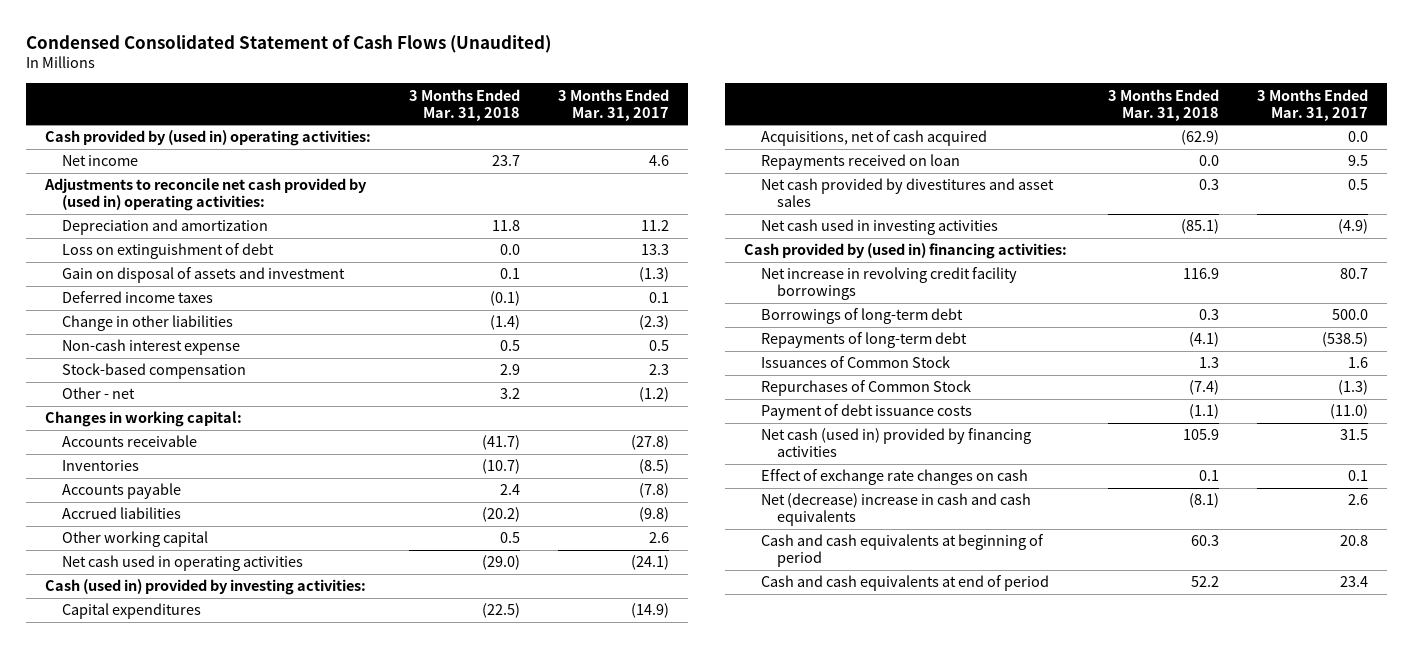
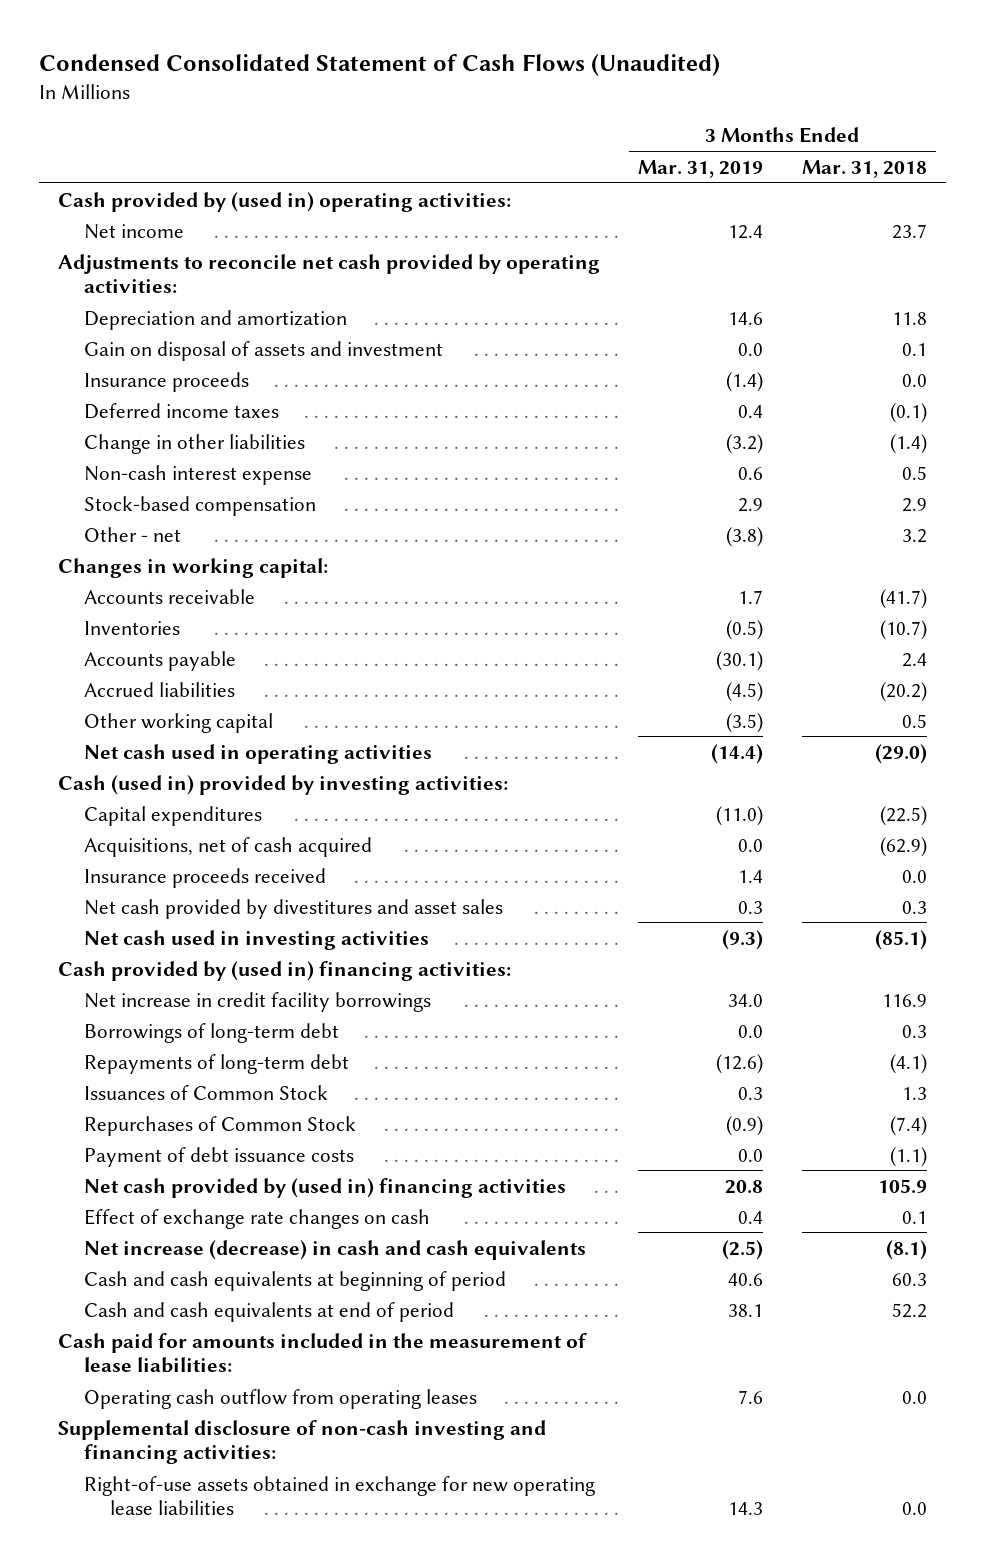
[558,88,670,121] 3 Months Ended Mar. 31, 2017 -> none
none -> [638,159,764,178] Mar. 31, 2019
[43,178,367,212] Adjustments to reconcile net cash provided by (used in) operating activities: -> [57,253,600,294] Adjustments to reconcile net cash provided by operating activities:
[61,243,274,260] Loss on extinguishment of debt -> none
none -> [83,371,249,392] Insurance proceeds
[760,154,960,171] Repayments received on loan -> none
none -> [83,867,326,888] Insurance proceeds received
[760,267,1017,301] Net increase in revolving credit facility borrowings -> [83,991,431,1012] Net increase in credit facility borrowings
[760,428,1031,458] Net cash (used in) provided by financing activities -> [83,1177,566,1198] Net cash provided by (used in) financing activities
[760,493,1031,527] Net (decrease) increase in cash and cash equivalents -> [83,1239,586,1260] Net increase (decrease) in cash and cash equivalents
none -> [57,1332,587,1374] Cash paid for amounts included in the measurement of lease liabilities:
none -> [83,1388,477,1409] Operating cash outflow from operating leases
none -> [57,1419,546,1465] Supplemental disclosure of non-cash investing and financing activities:
none -> [83,1475,595,1516] Right-of-use assets obtained in exchange for new operating lease liabilities

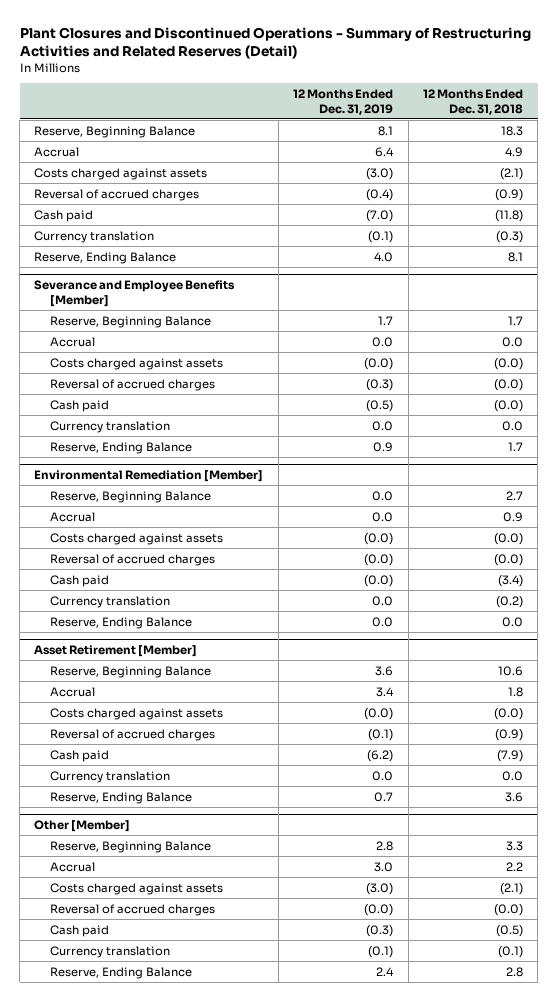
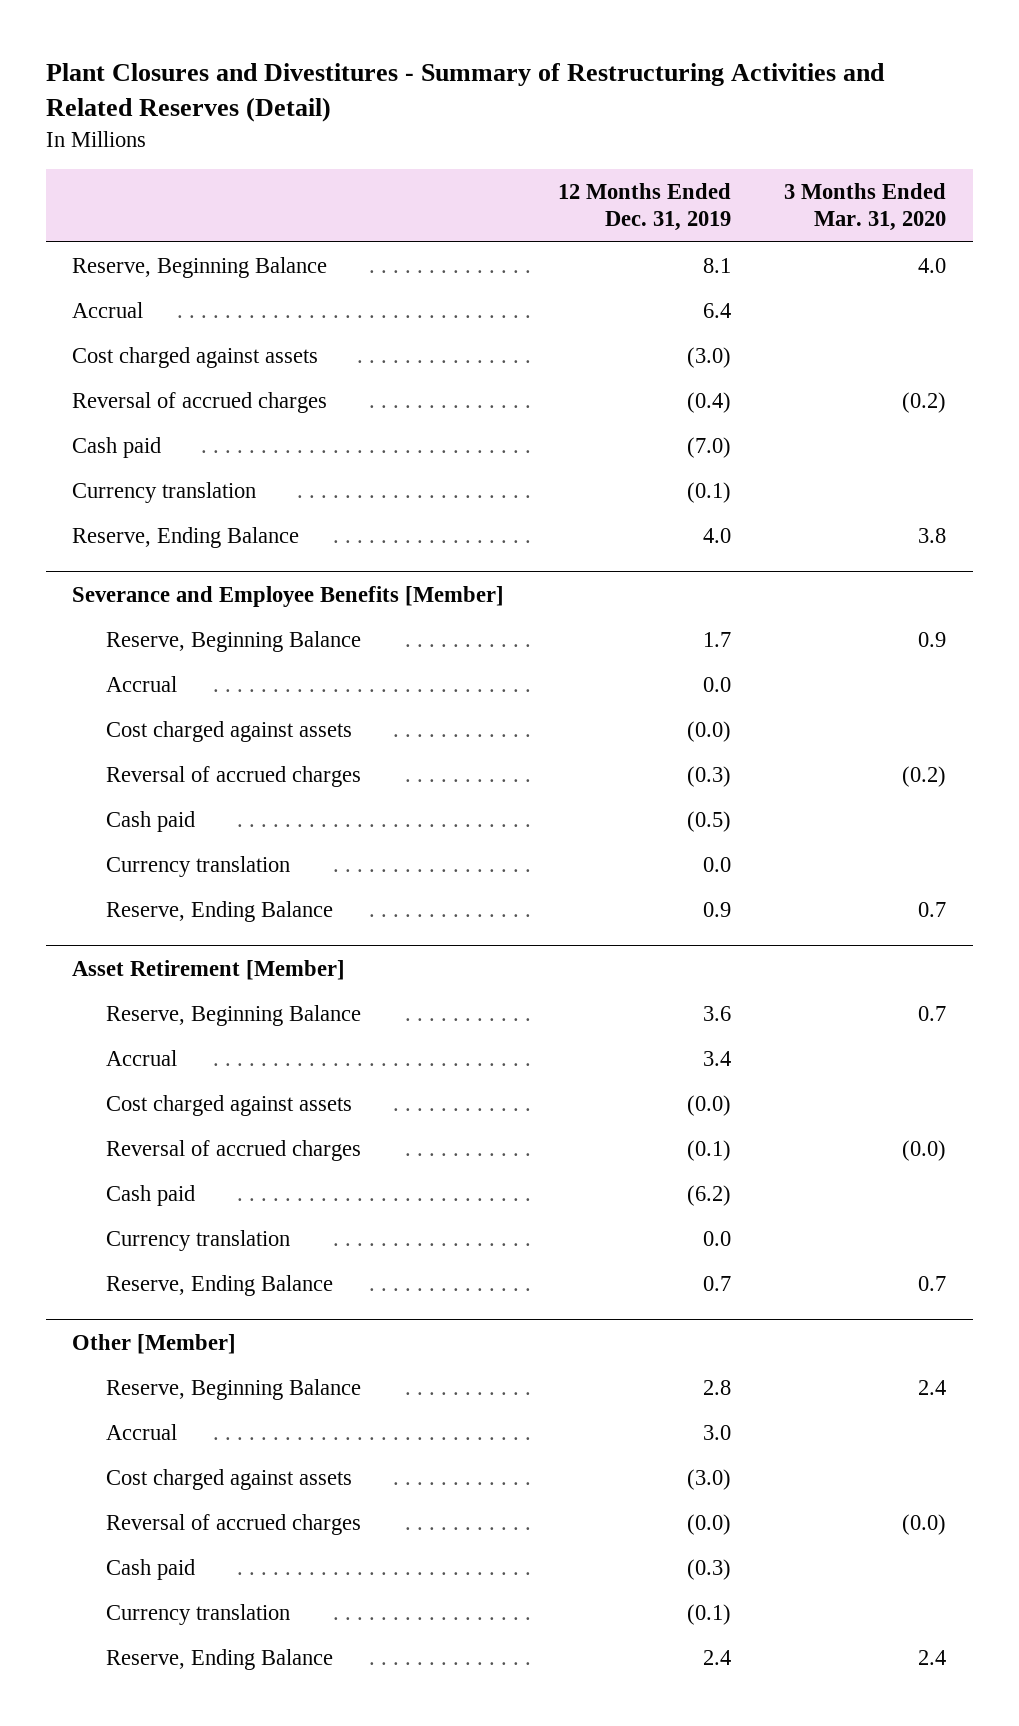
[19,26,531,59] Plant Closures and Discontinued Operations - Summary of Restructuring Activities and Related Reserves (Detail) -> [45,62,885,123] Plant Closures and Divestitures - Summary of Restructuring Activities and Related Reserves (Detail)
[422,88,523,115] 12 Months Ended Dec. 31, 2018 -> none
none -> [784,183,947,232] 3 Months Ended Mar. 31, 2020
[34,167,208,180] Costs charged against assets -> [72,346,319,368] Cost charged against assets
[49,357,223,370] Costs charged against assets -> [105,720,352,742] Cost charged against assets
[34,469,264,482] Environmental Remediation [Member] -> none
[49,490,211,503] Reserve, Beginning Balance -> none
[49,511,95,522] Accrual -> none
[49,532,223,545] Costs charged against assets -> none
[49,553,215,566] Reversal of accrued charges -> none
[49,574,109,587] Cash paid -> none
[49,595,170,608] Currency translation -> none
[49,616,192,629] Reserve, Ending Balance -> none
[49,707,223,720] Costs charged against assets -> [105,1094,352,1116] Cost charged against assets
[49,882,223,895] Costs charged against assets -> [105,1468,352,1490] Cost charged against assets

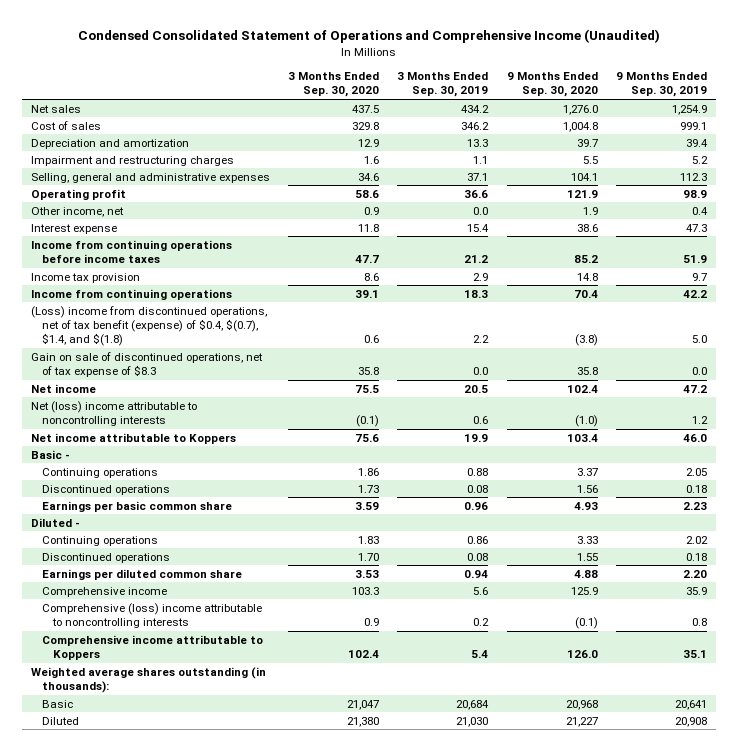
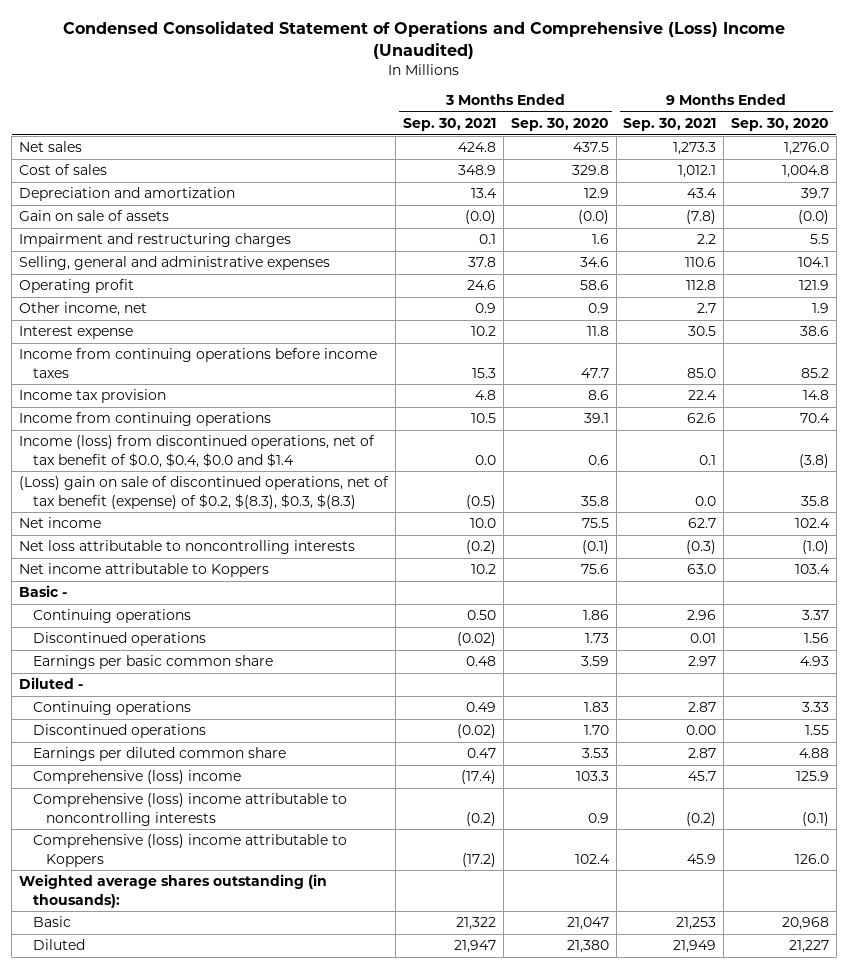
[77,28,660,43] Condensed Consolidated Statement of Operations and Comprehensive Income (Unaudited) -> [63,20,786,59] Condensed Consolidated Statement of Operations and Comprehensive (Loss) Income (Unaudited)
[397,72,489,98] 3 Months Ended Sep. 30, 2019 -> none
[615,72,707,98] 9 Months Ended Sep. 30, 2019 -> none
none -> [402,118,496,132] Sep. 30, 2021
none -> [623,118,717,132] Sep. 30, 2021
none -> [19,210,170,222] Gain on sale of assets
[30,305,267,347] (Loss) income from discontinued operations, net of tax benefit (expense) of $0.4, $(0.7), $1.4, and $(1.8) -> [19,435,376,468] Income (loss) from discontinued operations, net of tax benefit of $0.0, $0.4, $0.0 and $1.4
[30,351,263,378] Gain on sale of discontinued operations, net of tax expense of $8.3 -> [19,476,390,509] (Loss) gain on sale of discontinued operations, net of tax benefit (expense) of $0.2, $(8.3), $0.3, $(8.3)
[30,400,197,427] Net (loss) income attributable to noncontrolling interests -> [19,540,356,555] Net loss attributable to noncontrolling interests
[42,586,168,597] Comprehensive income -> [32,770,241,785] Comprehensive (loss) income
[42,634,264,661] Comprehensive income attributable to Koppers -> [32,834,347,867] Comprehensive (loss) income attributable to Koppers

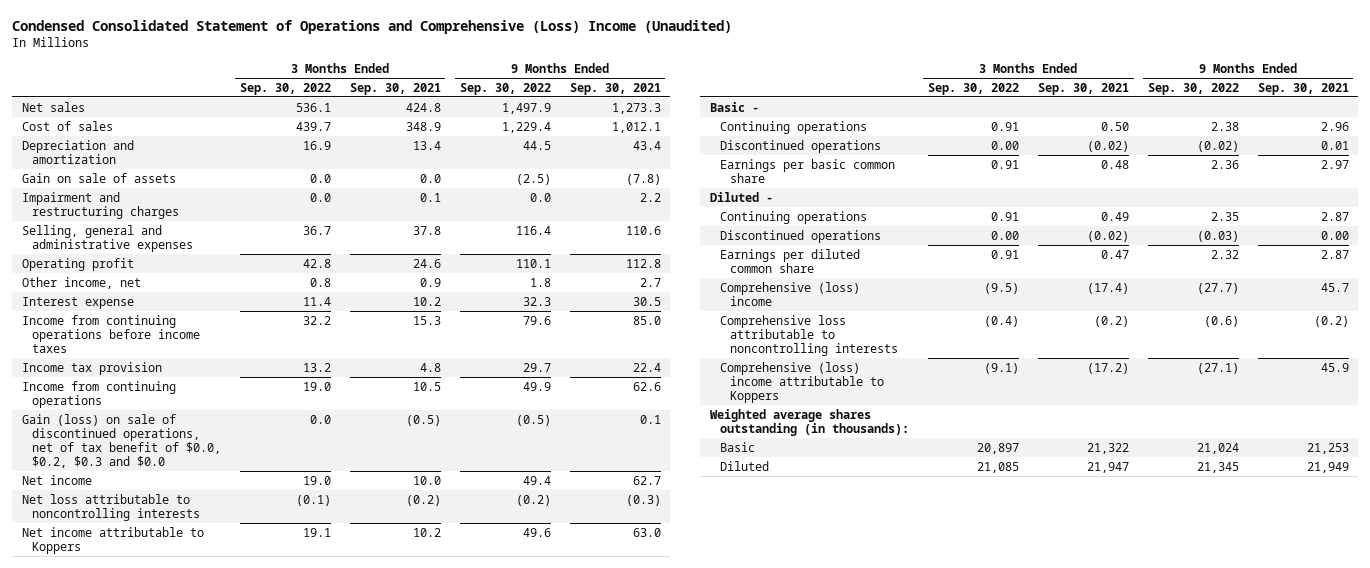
[510,118,609,132] Sep. 30, 2020 -> none
[731,118,830,132] Sep. 30, 2020 -> none
none -> [239,82,331,95] Sep. 30, 2022
none -> [459,82,551,95] Sep. 30, 2022
[464,210,496,225] (0.0) -> [419,173,441,183] 0.0
[19,435,376,468] Income (loss) from discontinued operations, net of tax benefit of $0.0, $0.4, $0.0 and $1.4 -> none
[19,476,390,509] (Loss) gain on sale of discontinued operations, net of tax benefit (expense) of $0.2, $(8.3), $0.3, $(8.3) -> [21,413,221,468] Gain (loss) on sale of discontinued operations, net of tax benefit of $0.0, $0.2, $0.3 and $0.0
[695,495,717,506] 0.0 -> [639,414,661,424] 0.1
[32,793,347,826] Comprehensive (loss) income attributable to noncontrolling interests -> [719,314,899,356] Comprehensive loss attributable to noncontrolling interests

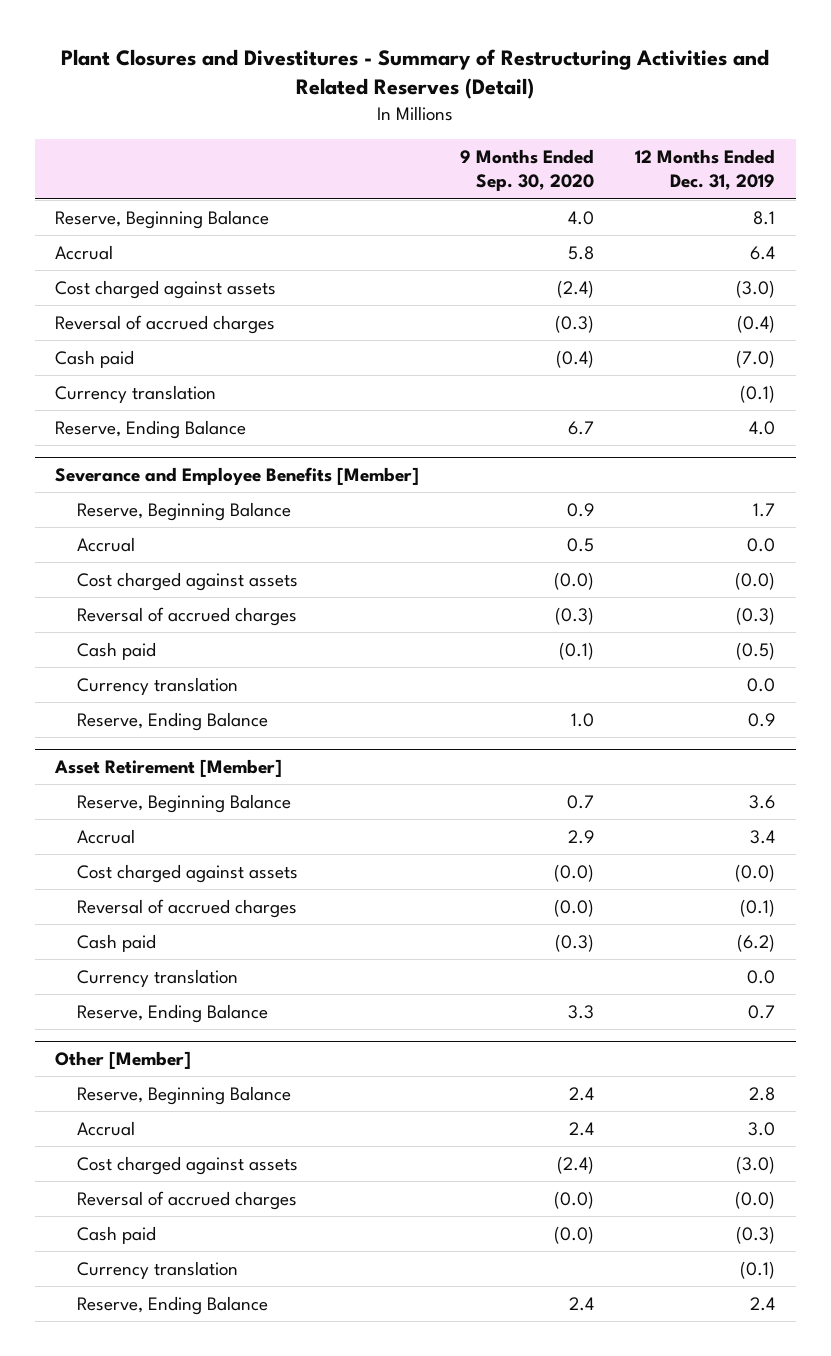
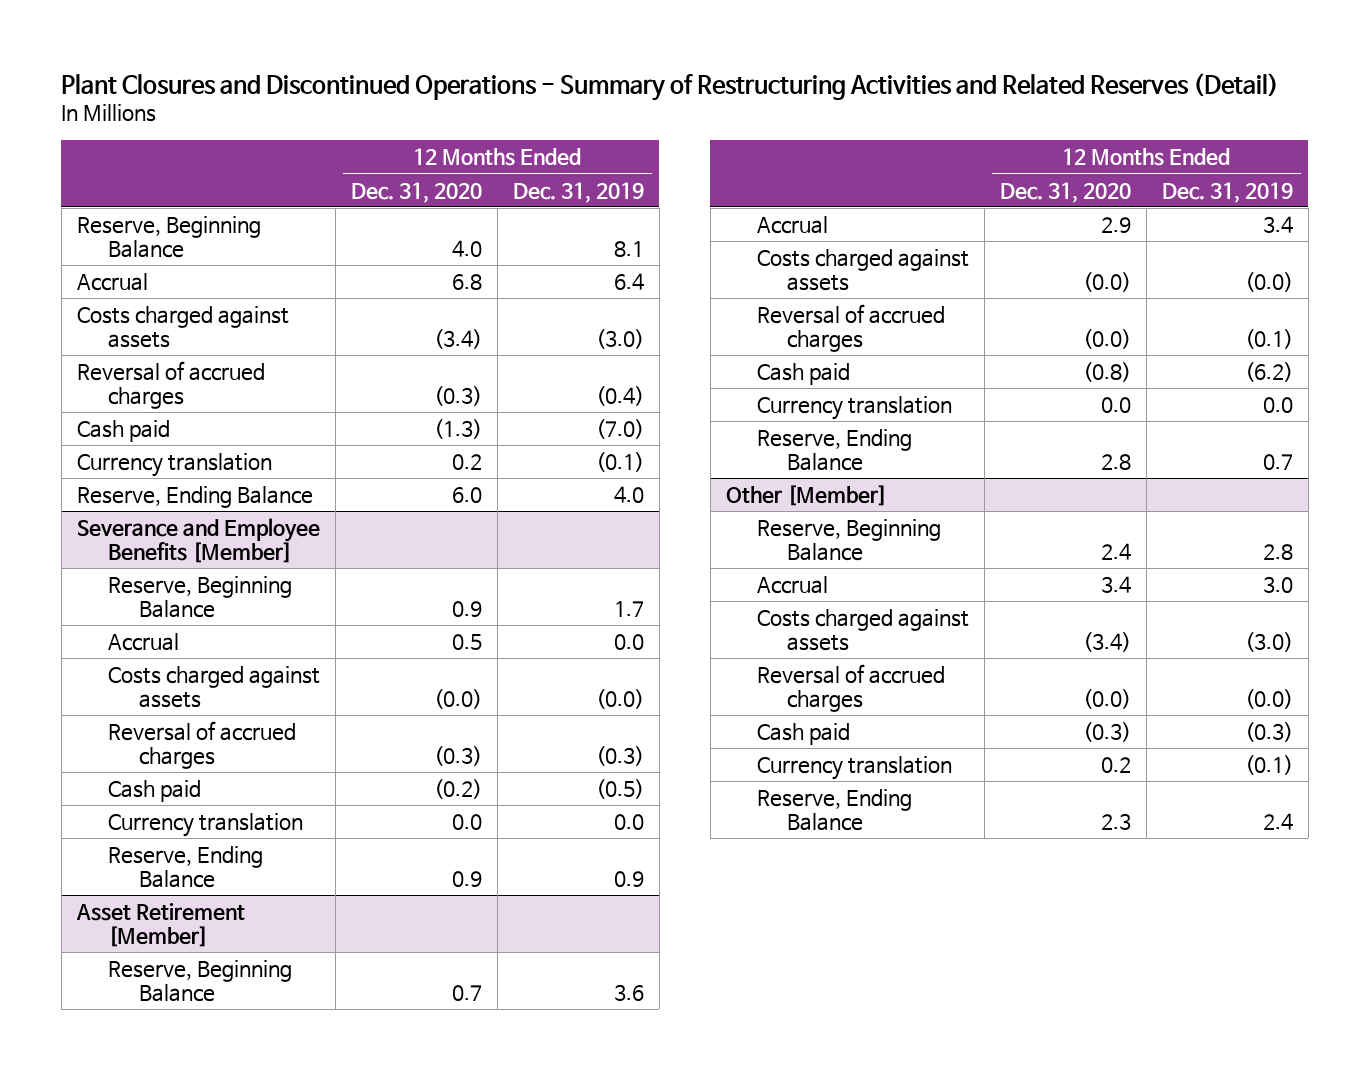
[61,48,770,100] Plant Closures and Divestitures - Summary of Restructuring Activities and Related Reserves (Detail) -> [61,72,1280,101] Plant Closures and Discontinued Operations - Summary of Restructuring Activities and Related Reserves (Detail)
[460,149,595,192] 9 Months Ended Sep. 30, 2020 -> none
none -> [350,181,482,203] Dec. 31, 2020
[55,279,277,299] Cost charged against assets -> [76,305,289,349] Costs charged against assets
[77,571,299,591] Cost charged against assets -> [107,665,320,709] Costs charged against assets
[77,863,299,883] Cost charged against assets -> [756,248,969,292] Costs charged against assets
[77,1155,299,1175] Cost charged against assets -> [756,608,969,652] Costs charged against assets

